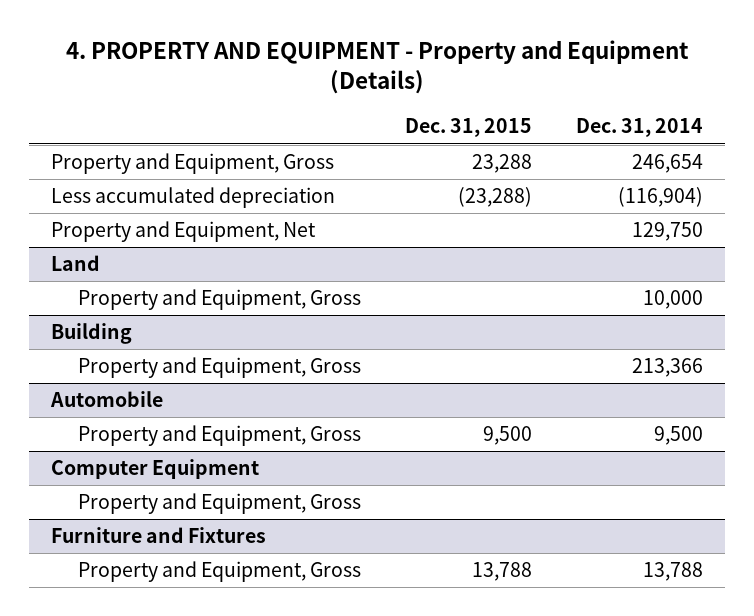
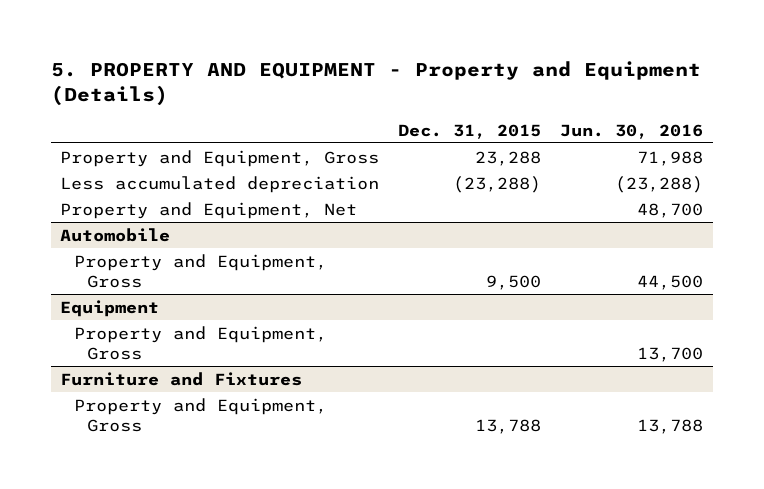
[65,40,689,95] 4. PROPERTY AND EQUIPMENT - Property and Equipment (Details) -> [50,60,701,106] 5. PROPERTY AND EQUIPMENT - Property and Equipment (Details)
[576,118,704,138] Dec. 31, 2014 -> none
none -> [560,123,704,139] Jun. 30, 2016
[50,255,100,272] Land -> none
[78,289,362,311] Property and Equipment, Gross -> none
[50,323,132,345] Building -> none
[78,357,362,379] Property and Equipment, Gross -> none
[50,459,259,480] Computer Equipment -> [60,299,160,317] Equipment

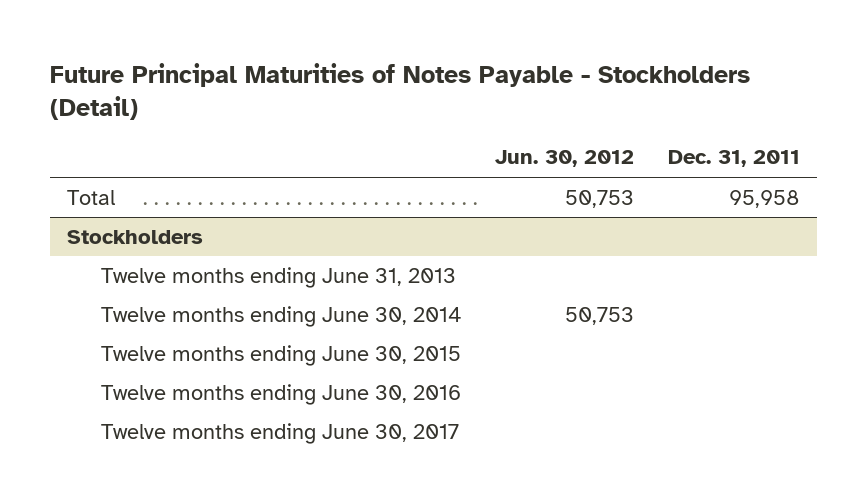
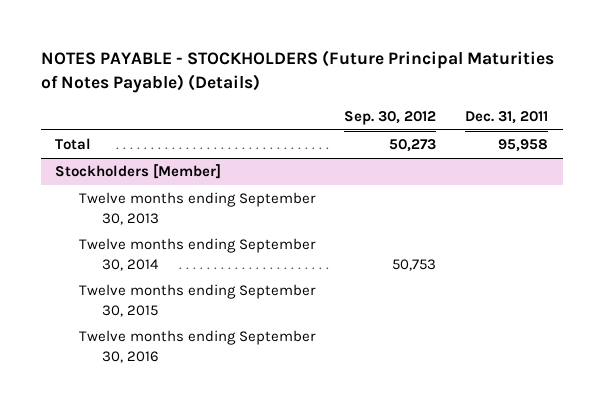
[50,63,751,121] Future Principal Maturities of Notes Payable - Stockholders (Detail) -> [40,50,554,93] NOTES PAYABLE - STOCKHOLDERS (Future Principal Maturities of Notes Payable) (Details)
[495,150,635,168] Jun. 30, 2012 -> none
none -> [344,111,437,126] Sep. 30, 2012
[100,422,459,444] Twelve months ending June 30, 2017 -> none
[67,229,204,244] Stockholders -> [55,164,222,180] Stockholders [Member]
[100,266,456,288] Twelve months ending June 31, 2013 -> [78,192,316,225] Twelve months ending September 30, 2013
[100,305,462,327] Twelve months ending June 30, 2014 -> [78,238,316,271] Twelve months ending September 30, 2014
[100,344,461,366] Twelve months ending June 30, 2015 -> [78,284,316,317] Twelve months ending September 30, 2015
[100,383,461,405] Twelve months ending June 30, 2016 -> [78,330,316,363] Twelve months ending September 30, 2016

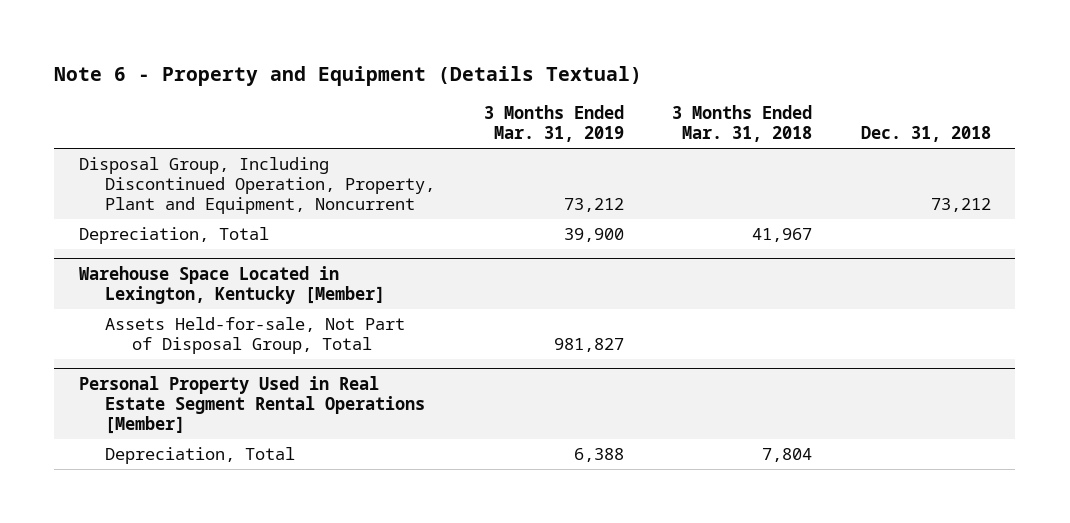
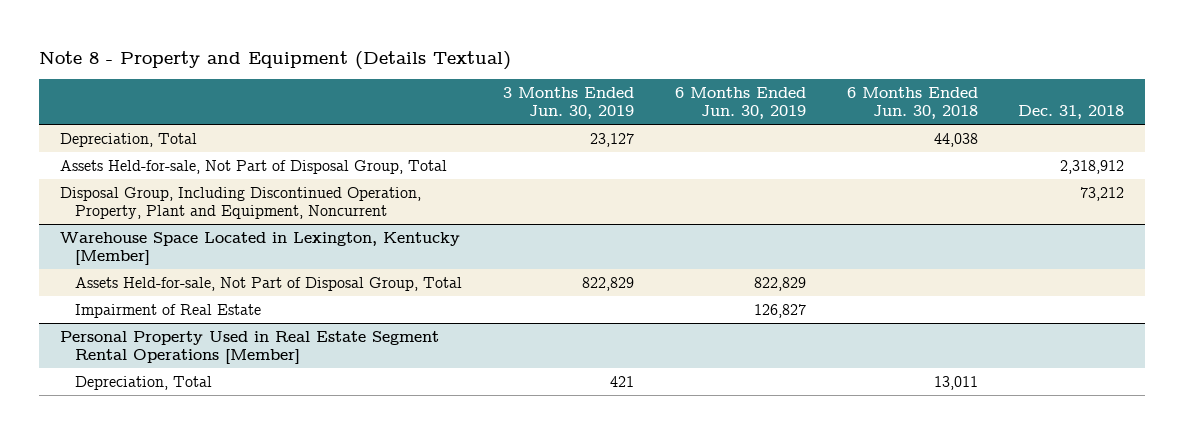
[54,65,643,86] Note 6 - Property and Equipment (Details Textual) -> [39,50,512,70] Note 8 - Property and Equipment (Details Textual)
[483,105,624,143] 3 Months Ended Mar. 31, 2019 -> none
[672,105,813,143] 3 Months Ended Mar. 31, 2018 -> none
none -> [503,87,635,120] 3 Months Ended Jun. 30, 2019
none -> [674,87,806,120] 6 Months Ended Jun. 30, 2019
none -> [846,87,978,120] 6 Months Ended Jun. 30, 2018
none -> [59,159,447,174] Assets Held-for-sale, Not Part of Disposal Group, Total
[78,157,436,215] Disposal Group, Including Discontinued Operation, Property, Plant and Equipment, Noncurrent -> [59,186,421,220] Disposal Group, Including Discontinued Operation, Property, Plant and Equipment, Noncurrent
none -> [75,303,262,318] Impairment of Real Estate

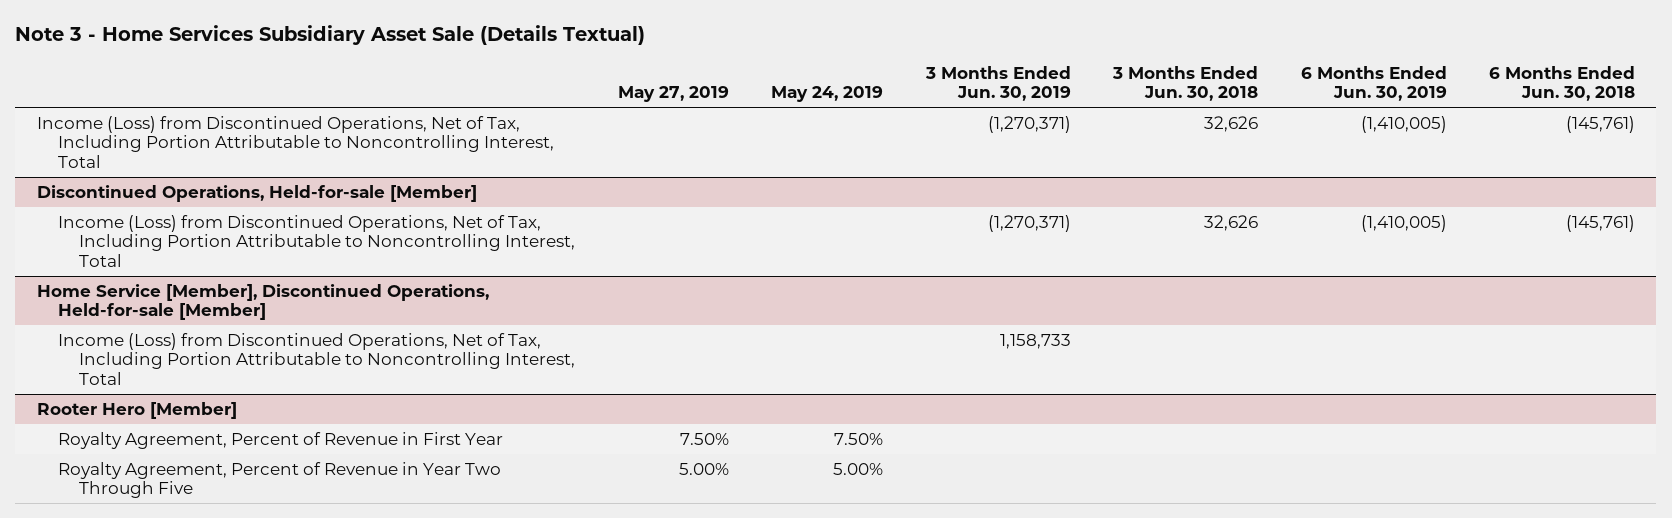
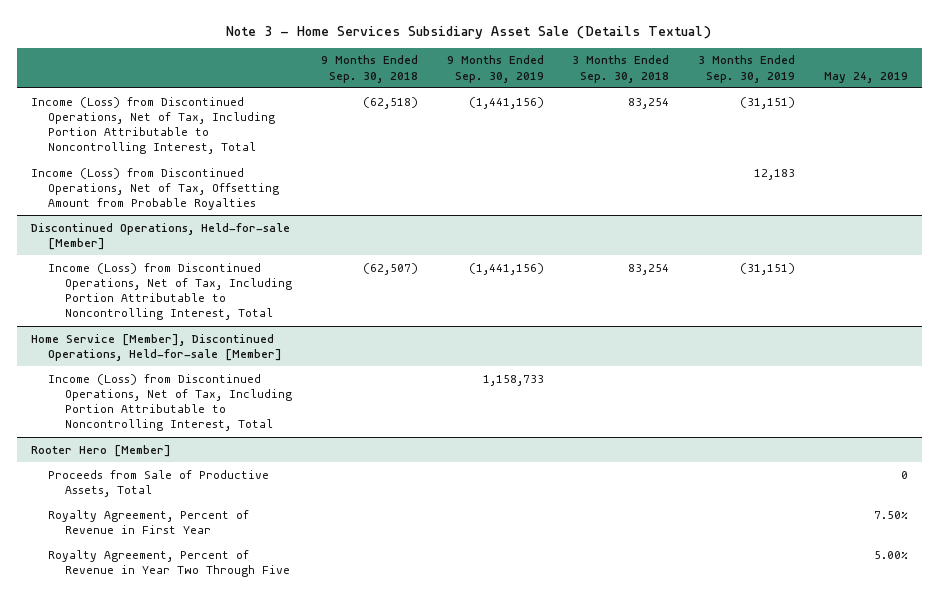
[617,86,729,103] May 27, 2019 -> none
[924,65,1071,102] 3 Months Ended Jun. 30, 2019 -> none
[1112,65,1259,102] 3 Months Ended Jun. 30, 2018 -> none
[1300,65,1447,102] 6 Months Ended Jun. 30, 2019 -> none
[1489,65,1636,102] 6 Months Ended Jun. 30, 2018 -> none
none -> [320,55,418,83] 9 Months Ended Sep. 30, 2018
none -> [446,55,544,83] 9 Months Ended Sep. 30, 2019
none -> [572,55,670,83] 3 Months Ended Sep. 30, 2018
none -> [697,55,795,83] 3 Months Ended Sep. 30, 2019
none -> [31,167,280,211] Income (Loss) from Discontinued Operations, Net of Tax, Offsetting Amount from Probable Royalties
none -> [48,469,270,497] Proceeds from Sale of Productive Assets, Total

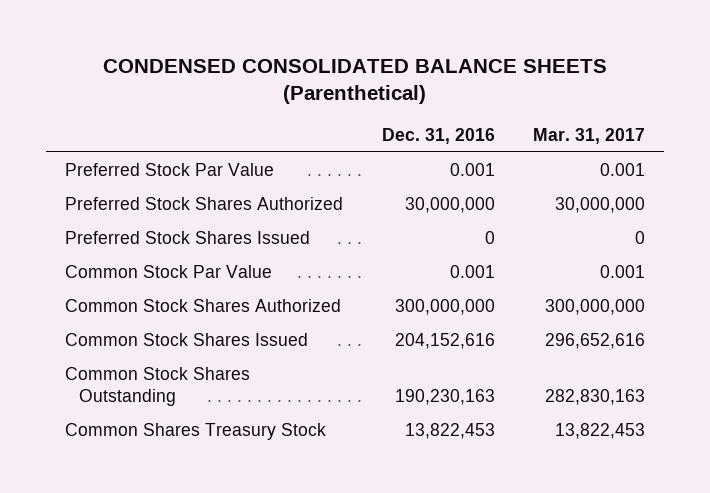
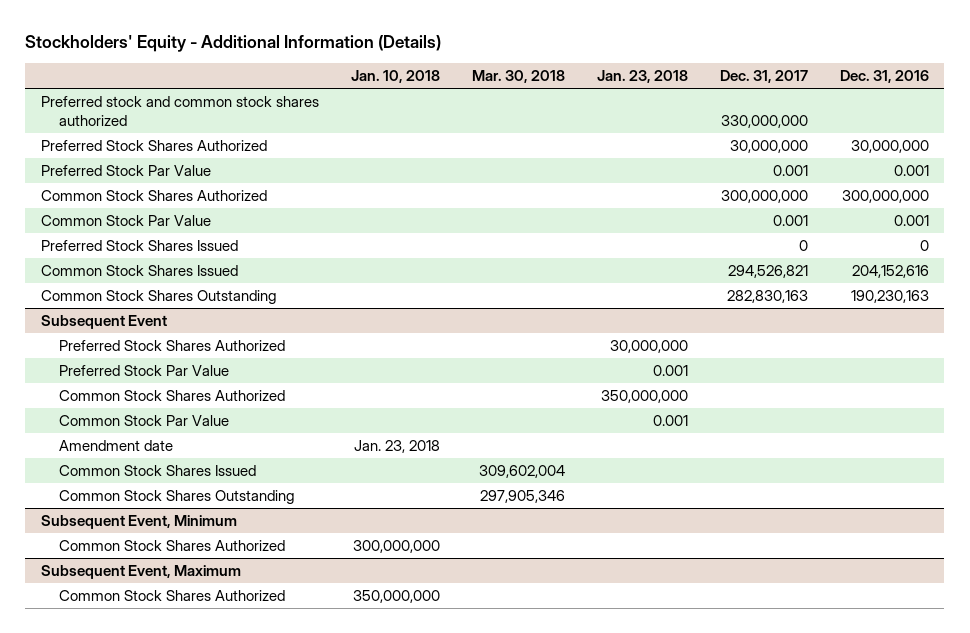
[103,59,608,105] CONDENSED CONSOLIDATED BALANCE SHEETS (Parenthetical) -> [25,35,442,53] Stockholders' Equity - Additional Information (Details)
[533,128,646,145] Mar. 31, 2017 -> none
none -> [350,70,440,84] Jan. 10, 2018
none -> [471,70,565,84] Mar. 30, 2018
none -> [596,70,688,84] Jan. 23, 2018
none -> [719,70,808,84] Dec. 31, 2017
none -> [41,96,320,126] Preferred stock and common stock shares authorized
[64,163,274,177] Preferred Stock Par Value -> [41,165,212,177] Preferred Stock Par Value
[64,265,272,279] Common Stock Par Value -> [41,215,212,227] Common Stock Par Value
[64,231,310,245] Preferred Stock Shares Issued -> [41,240,239,252] Preferred Stock Shares Issued
[64,423,326,441] Common Shares Treasury Stock -> none
none -> [41,315,168,330] Subsequent Event
none -> [59,340,286,352] Preferred Stock Shares Authorized
none -> [59,365,230,377] Preferred Stock Par Value
none -> [59,390,286,402] Common Stock Shares Authorized
none -> [59,415,230,427] Common Stock Par Value
none -> [59,440,174,452] Amendment date
none -> [59,465,257,477] Common Stock Shares Issued
none -> [59,490,295,505] Common Stock Shares Outstanding
none -> [41,515,238,530] Subsequent Event, Minimum
none -> [59,540,286,552] Common Stock Shares Authorized
none -> [41,565,242,580] Subsequent Event, Maximum
none -> [59,590,286,602] Common Stock Shares Authorized

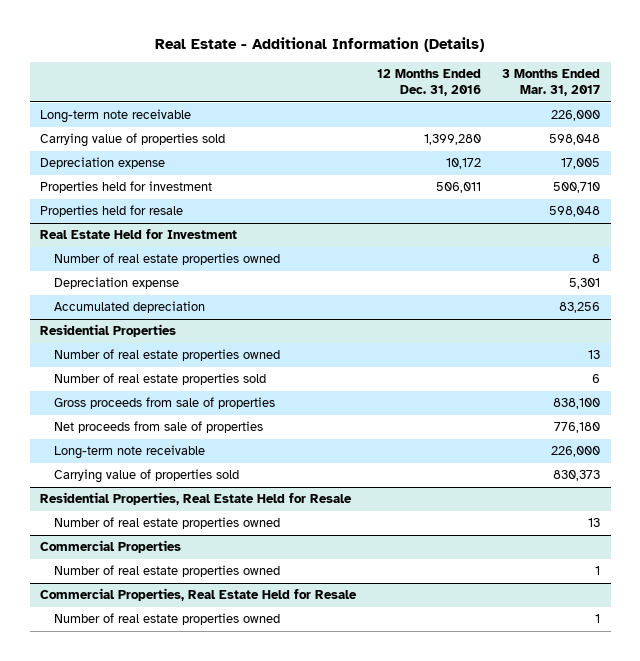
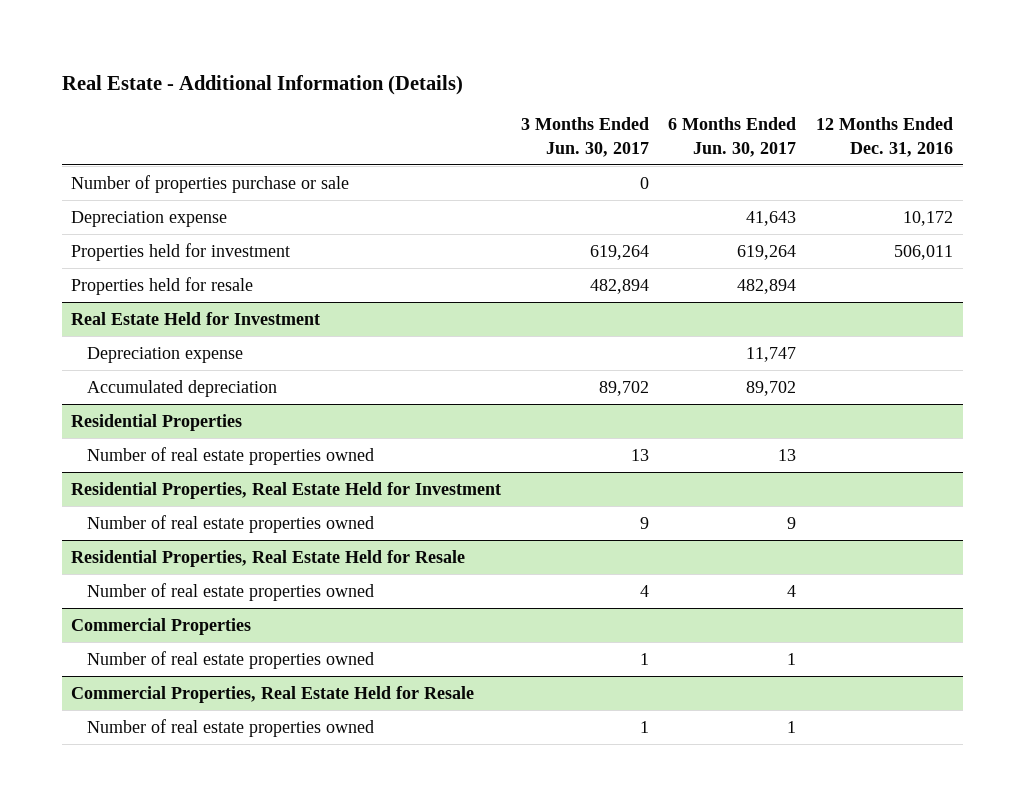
[502,69,601,97] 3 Months Ended Mar. 31, 2017 -> none
none -> [520,117,649,157] 3 Months Ended Jun. 30, 2017
none -> [668,117,797,157] 6 Months Ended Jun. 30, 2017
[40,109,192,124] Long-term note receivable -> none
[40,133,226,148] Carrying value of properties sold -> none
none -> [71,174,350,193] Number of properties purchase or sale
[54,253,281,266] Number of real estate properties owned -> none
[54,373,267,386] Number of real estate properties sold -> none
[54,397,276,410] Gross proceeds from sale of properties -> none
[54,421,264,434] Net proceeds from sale of properties -> none
[54,445,206,460] Long-term note receivable -> none
[54,469,240,484] Carrying value of properties sold -> none
none -> [71,481,502,499] Residential Properties, Real Estate Held for Investment
none -> [86,514,374,533] Number of real estate properties owned

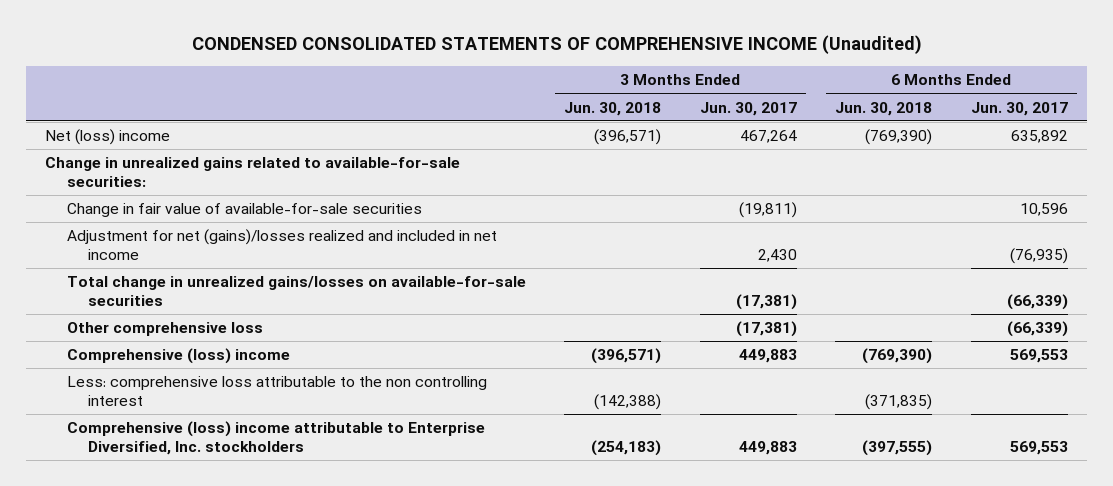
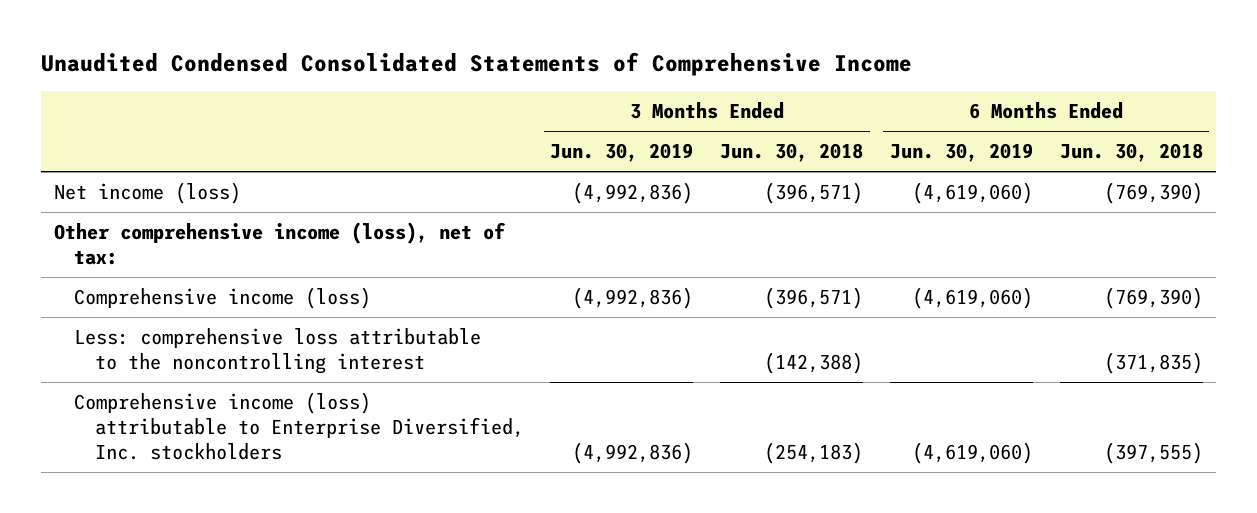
[191,35,922,55] CONDENSED CONSOLIDATED STATEMENTS OF COMPREHENSIVE INCOME (Unaudited) -> [40,52,912,77] Unaudited Condensed Consolidated Statements of Comprehensive Income
[699,101,797,116] Jun. 30, 2017 -> none
[970,101,1068,116] Jun. 30, 2017 -> none
none -> [550,143,694,163] Jun. 30, 2019
none -> [889,143,1033,163] Jun. 30, 2019
[45,157,461,188] Change in unrealized gains related to available-for-sale securities: -> none
[66,203,422,218] Change in fair value of available-for-sale securities -> none
[66,229,497,261] Adjustment for net (gains)/losses realized and included in net income -> none
[66,276,526,307] Total change in unrealized gains/losses on available-for-sale securities -> none
[66,322,263,337] Other comprehensive loss -> none
[45,129,171,146] Net (loss) income -> [54,181,242,204] Net income (loss)
none -> [54,221,507,266] Other comprehensive income (loss), net of tax:
[66,348,290,365] Comprehensive (loss) income -> [74,286,372,309] Comprehensive income (loss)
[66,376,487,407] Less: comprehensive loss attributable to the non controlling interest -> [74,327,482,375] Less: comprehensive loss attributable to the noncontrolling interest
[66,421,485,456] Comprehensive (loss) income attributable to Enterprise Diversified, Inc. stockholders -> [74,391,524,461] Comprehensive income (loss) attributable to Enterprise Diversified, Inc. stockholders

